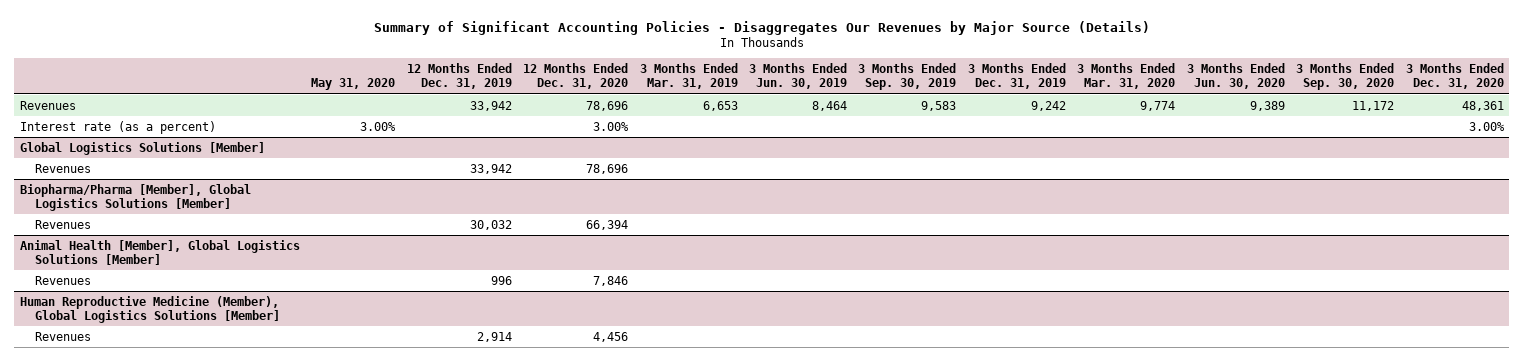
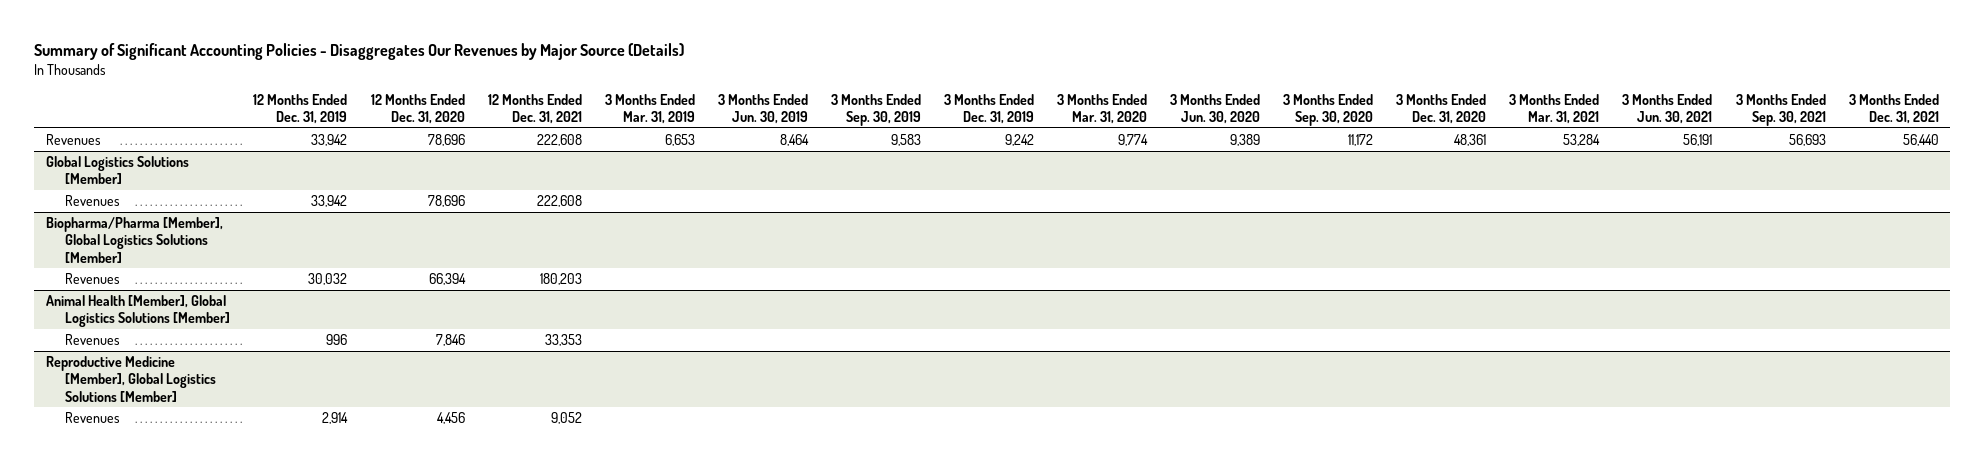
[311,78,396,91] May 31, 2020 -> none
none -> [487,93,582,124] 12 Months Ended Dec. 31, 2021
none -> [1509,93,1600,124] 3 Months Ended Mar. 31, 2021
none -> [1622,93,1713,124] 3 Months Ended Jun. 30, 2021
none -> [1735,93,1826,126] 3 Months Ended Sep. 30, 2021
none -> [1848,93,1939,124] 3 Months Ended Dec. 31, 2021
[19,120,216,134] Interest rate (as a percent) -> none
[19,295,281,323] Human Reproductive Medicine (Member), Global Logistics Solutions [Member] -> [45,356,217,402] Reproductive Medicine [Member], Global Logistics Solutions [Member]

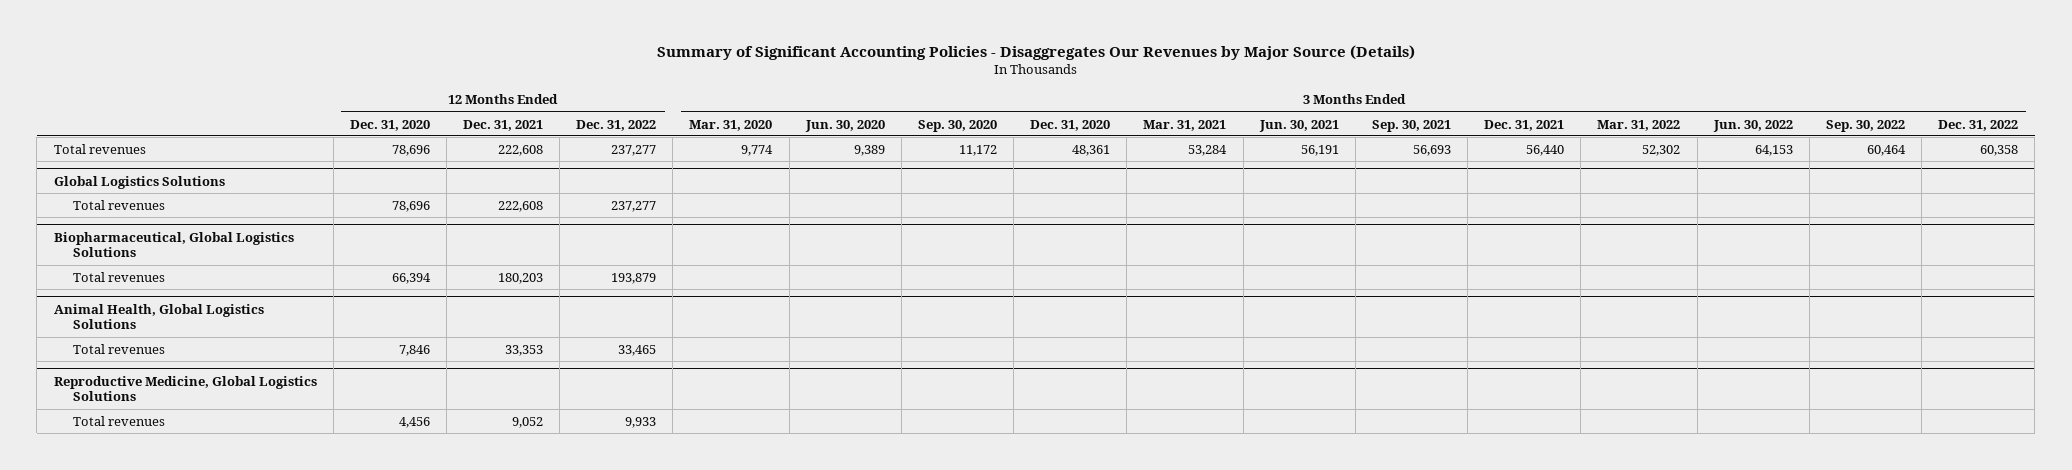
[253,93,348,124] 12 Months Ended Dec. 31, 2019 -> none
[604,93,695,124] 3 Months Ended Mar. 31, 2019 -> none
[717,93,808,124] 3 Months Ended Jun. 30, 2019 -> none
[830,93,921,126] 3 Months Ended Sep. 30, 2019 -> none
[943,93,1034,124] 3 Months Ended Dec. 31, 2019 -> none
none -> [576,119,657,131] Dec. 31, 2022
none -> [1597,119,1681,131] Mar. 31, 2022
none -> [1712,119,1793,132] Jun. 30, 2022
none -> [1825,119,1905,132] Sep. 30, 2022
none -> [1938,119,2019,131] Dec. 31, 2022
[45,217,223,263] Biopharma/Pharma [Member], Global Logistics Solutions [Member] -> none
[45,134,101,146] Revenues -> [53,143,146,154] Total revenues
[45,156,189,185] Global Logistics Solutions [Member] -> [53,175,225,189] Global Logistics Solutions
[65,195,121,207] Revenues -> [72,199,165,210] Total revenues
none -> [53,231,294,258] Biopharmaceutical, Global Logistics Solutions
[65,273,121,285] Revenues -> [72,271,165,282] Total revenues
[45,295,231,328] Animal Health [Member], Global Logistics Solutions [Member] -> [53,303,264,330] Animal Health, Global Logistics Solutions
[65,334,121,346] Revenues -> [72,343,165,354] Total revenues
[45,356,217,402] Reproductive Medicine [Member], Global Logistics Solutions [Member] -> [53,375,317,402] Reproductive Medicine, Global Logistics Solutions
[65,412,121,424] Revenues -> [72,415,165,426] Total revenues

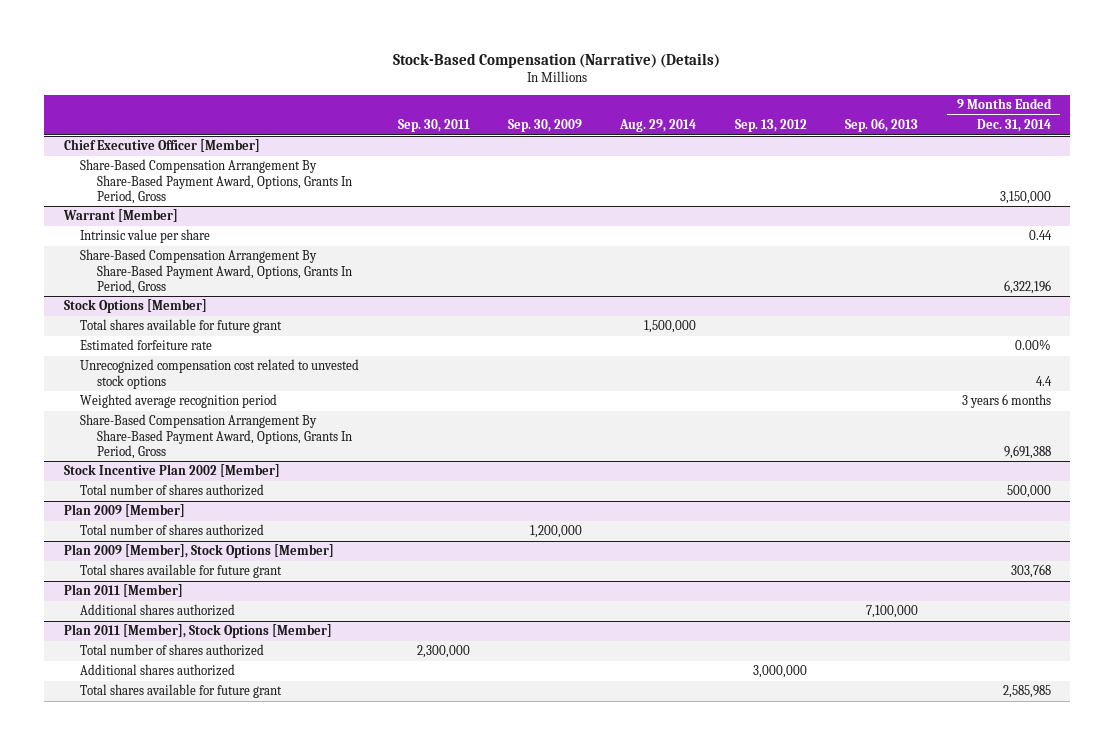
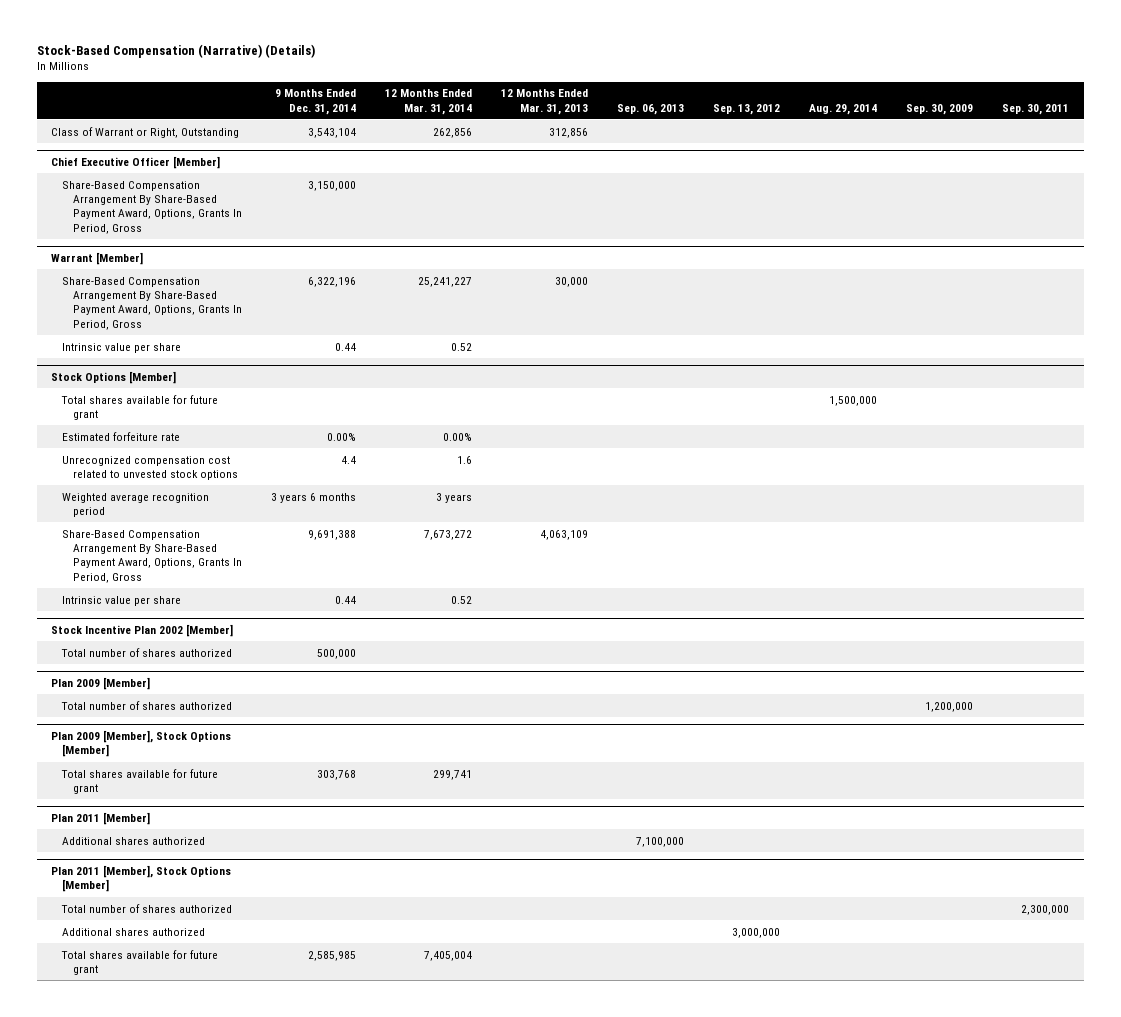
none -> [385,89,473,115] 12 Months Ended Mar. 31, 2014
none -> [501,89,589,115] 12 Months Ended Mar. 31, 2013
none -> [51,126,240,138] Class of Warrant or Right, Outstanding
[80,229,211,244] Intrinsic value per share -> [62,342,182,353] Intrinsic value per share
none -> [62,595,182,606] Intrinsic value per share

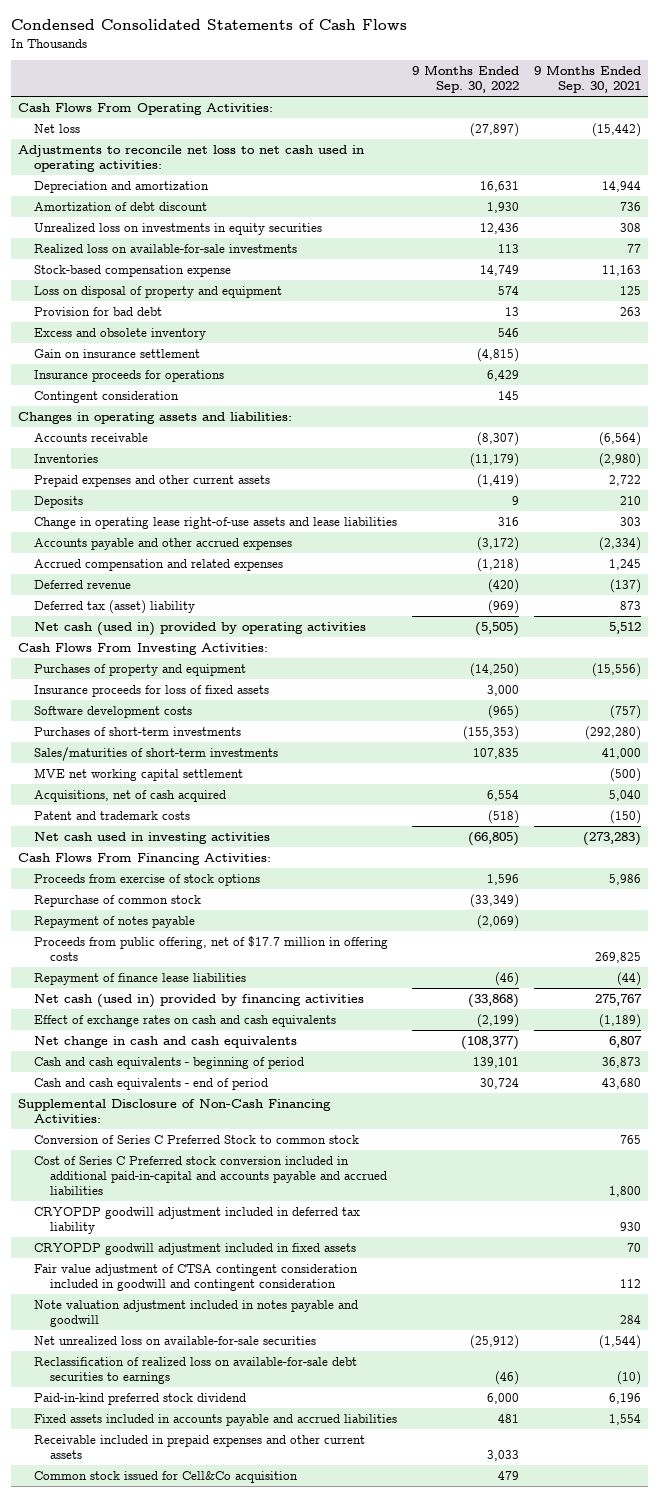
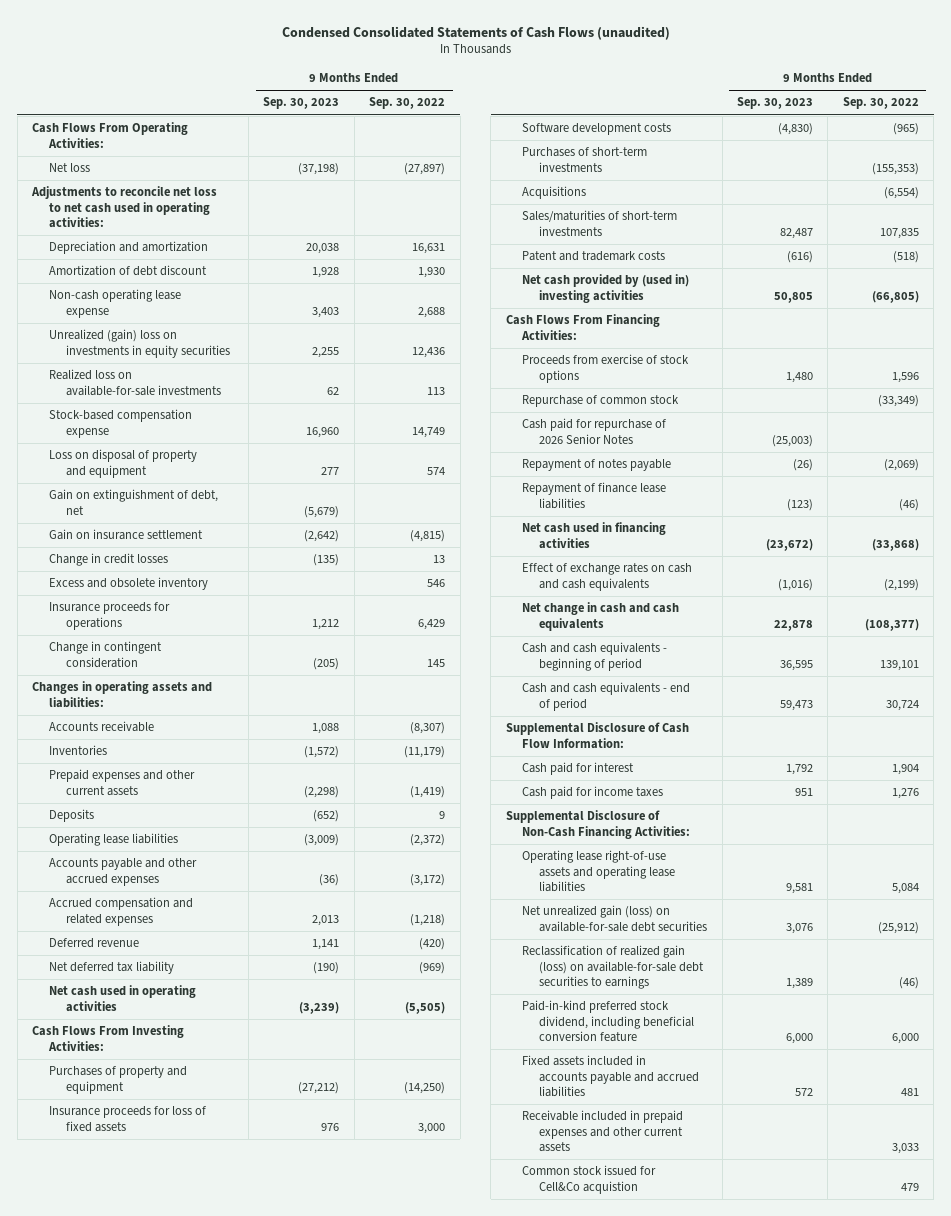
[10,19,407,31] Condensed Consolidated Statements of Cash Flows -> [281,25,670,40] Condensed Consolidated Statements of Cash Flows (unaudited)
[533,64,641,94] 9 Months Ended Sep. 30, 2021 -> none
none -> [263,97,340,110] Sep. 30, 2023
none -> [49,289,182,318] Non-cash operating lease expense
[34,222,323,235] Unrealized loss on investments in equity securities -> [49,329,230,358] Unrealized (gain) loss on investments in equity securities
[34,306,163,316] Provision for bad debt -> none
none -> [49,489,219,515] Gain on extinguishment of debt, net
none -> [49,553,169,567] Change in credit losses
[34,327,207,340] Excess and obsolete inventory -> [49,577,209,591] Excess and obsolete inventory
[34,390,180,403] Contingent consideration -> [49,641,163,668] Change in contingent consideration
[34,516,398,529] Change in operating lease right-of-use assets and lease liabilities -> none
none -> [49,833,179,847] Operating lease liabilities
[34,599,196,614] Deferred tax (asset) liability -> [49,961,175,975] Net deferred tax liability
[34,621,367,636] Net cash (used in) provided by operating activities -> [49,985,197,1012] Net cash used in operating activities
none -> [522,186,587,200] Acquisitions
[34,767,244,781] MVE net working capital settlement -> none
[34,789,227,802] Acquisitions, net of cash acquired -> none
[34,831,271,844] Net cash used in investing activities -> [522,274,690,303] Net cash provided by (used in) investing activities
none -> [522,418,667,444] Cash paid for repurchase of 2026 Senior Notes
[34,935,389,962] Proceeds from public offering, net of $17.7 million in offering costs -> none
[34,993,365,1008] Net cash (used in) provided by financing activities -> [522,522,667,549] Net cash used in financing activities
none -> [505,722,689,749] Supplemental Disclosure of Cash Flow Information:
none -> [522,762,635,776] Cash paid for interest
none -> [522,786,664,800] Cash paid for income taxes
[34,1134,360,1144] Conversion of Series C Preferred Stock to common stock -> none
[34,1155,388,1196] Cost of Series C Preferred stock conversion included in additional paid-in-capital and accounts payable and accrued liabilities -> none
[34,1206,361,1235] CRYOPDP goodwill adjustment included in deferred tax liability -> none
[34,1242,357,1255] CRYOPDP goodwill adjustment included in fixed assets -> none
[34,1263,359,1292] Fair value adjustment of CTSA contingent consideration included in goodwill and contingent consideration -> none
[34,1299,359,1328] Note valuation adjustment included in notes payable and goodwill -> none
none -> [522,850,676,892] Operating lease right-of-use assets and operating lease liabilities
[34,1335,317,1345] Net unrealized loss on available-for-sale securities -> [522,905,708,932] Net unrealized gain (loss) on available-for-sale debt securities
[34,1356,358,1385] Reclassification of realized loss on available-for-sale debt securities to earnings -> [522,945,705,989] Reclassification of realized gain (loss) on available-for-sale debt securities to earnings
[34,1392,247,1405] Paid-in-kind preferred stock dividend -> [522,1000,695,1042] Paid-in-kind preferred stock dividend, including beneficial conversion feature
[34,1470,299,1483] Common stock issued for Cell&Co acquisition -> [522,1165,657,1194] Common stock issued for Cell&Co acquistion

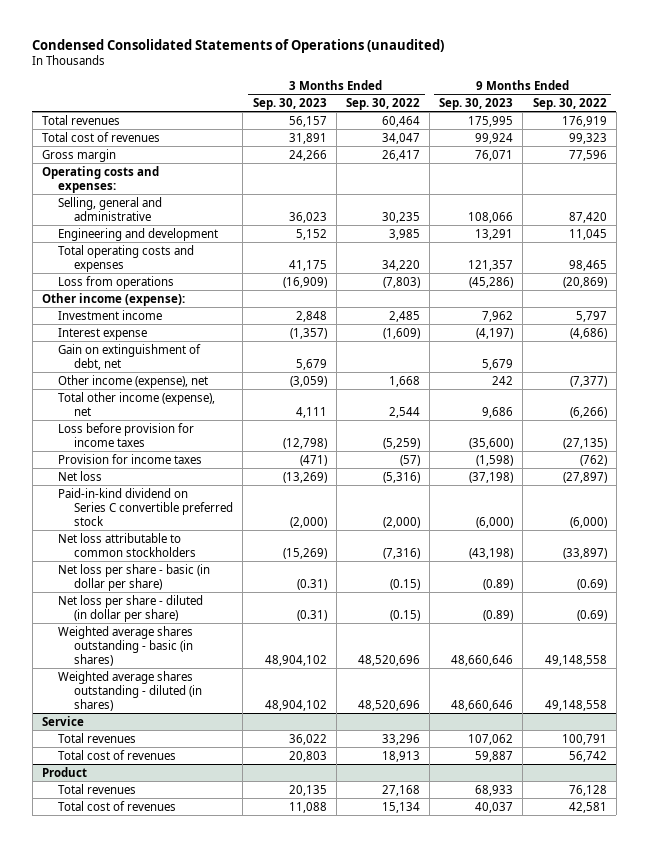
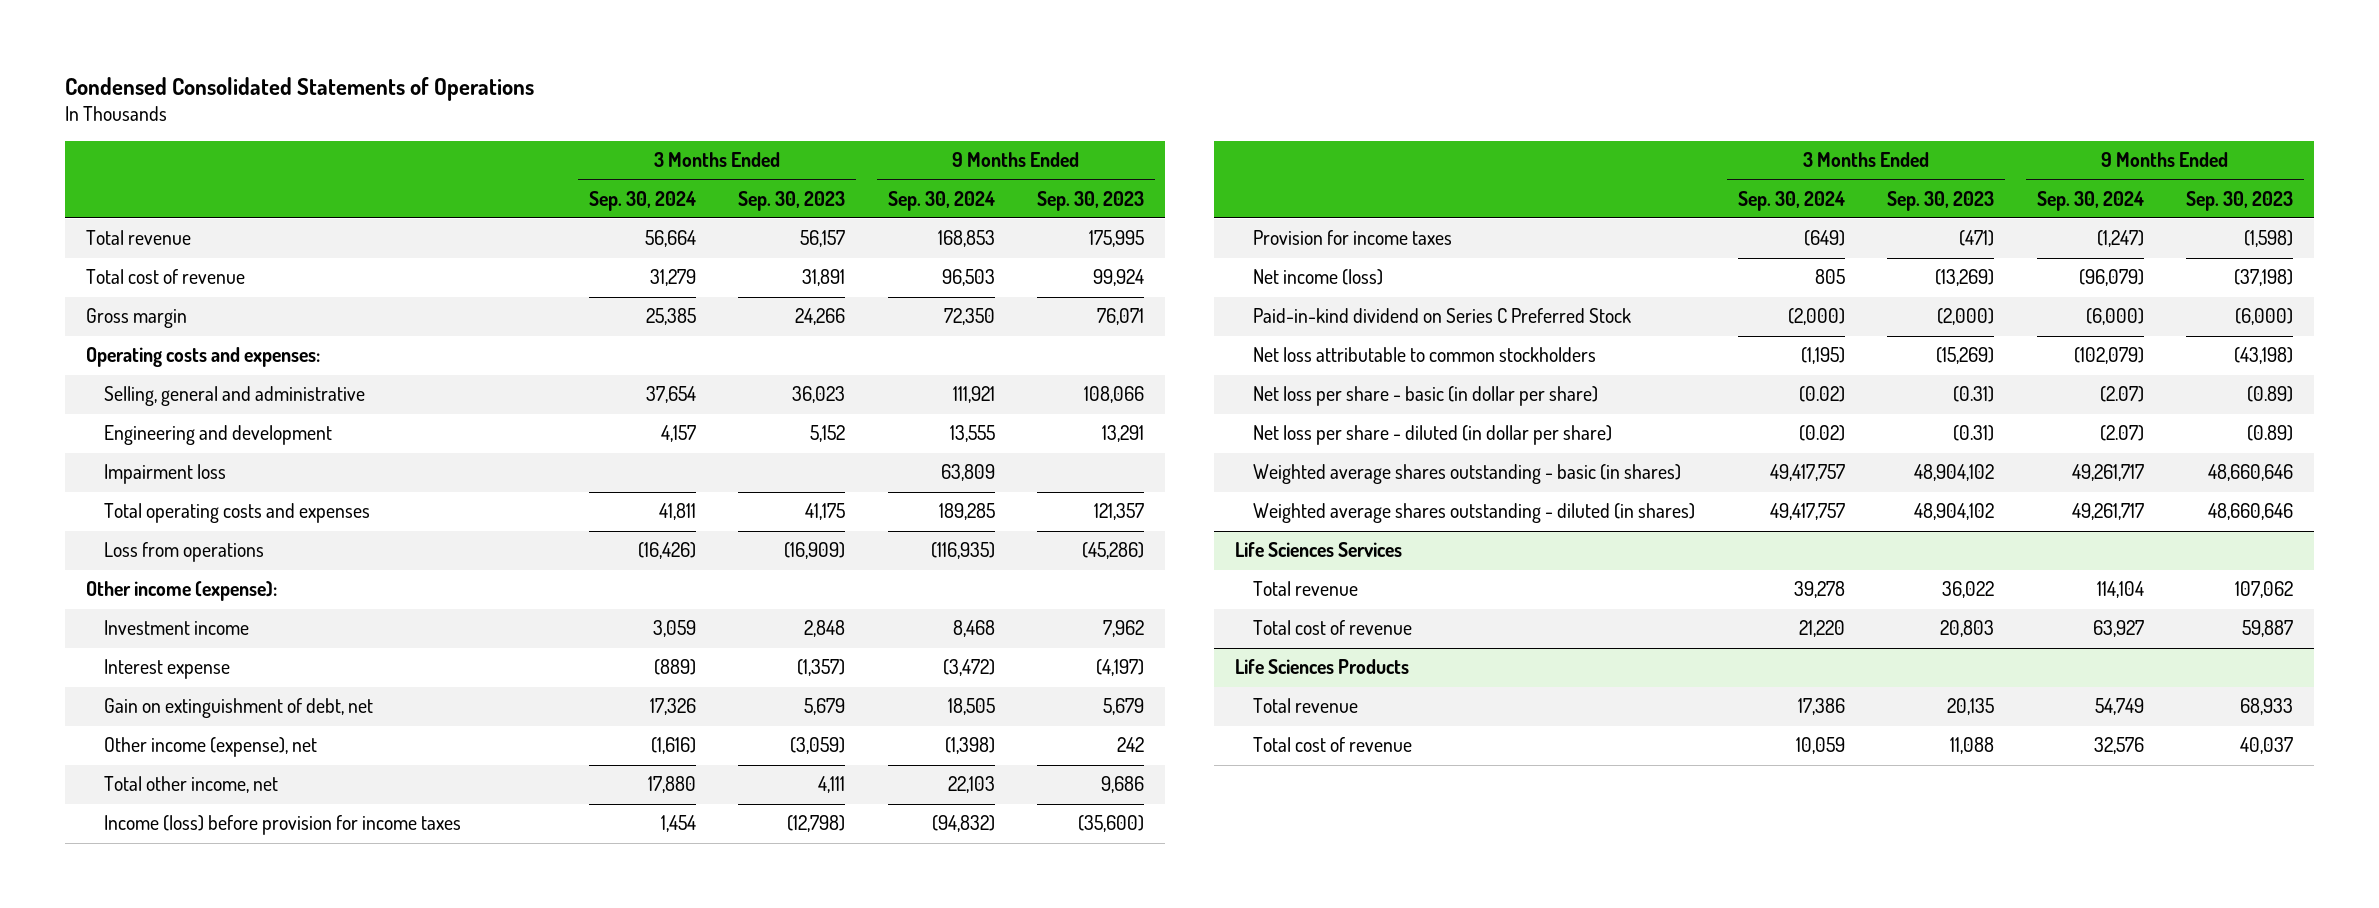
[32,38,445,53] Condensed Consolidated Statements of Operations (unaudited) -> [64,76,534,101] Condensed Consolidated Statements of Operations
[345,97,420,110] Sep. 30, 2022 -> none
[532,97,607,110] Sep. 30, 2022 -> none
none -> [588,190,696,211] Sep. 30, 2024
none -> [887,190,995,211] Sep. 30, 2024
[41,114,120,125] Total revenues -> [86,230,192,246] Total revenue
[41,131,160,142] Total cost of revenues -> [86,269,246,285] Total cost of revenue
none -> [104,464,227,485] Impairment loss
[58,391,216,416] Total other income (expense), net -> [104,776,279,794] Total other income, net
[58,422,195,447] Loss before provision for income taxes -> [104,815,462,836] Income (loss) before provision for income taxes
[58,470,103,481] Net loss -> [1253,269,1384,286] Net income (loss)
[58,487,234,526] Paid-in-kind dividend on Series C convertible preferred stock -> [1253,308,1632,324] Paid-in-kind dividend on Series C Preferred Stock
[41,715,84,726] Service -> [1235,542,1403,558] Life Sciences Services
[58,732,137,743] Total revenues -> [1253,581,1359,597] Total revenue
[58,749,177,760] Total cost of revenues -> [1253,620,1413,636] Total cost of revenue
[41,766,87,777] Product -> [1235,659,1410,675] Life Sciences Products
[58,783,137,794] Total revenues -> [1253,698,1359,714] Total revenue
[58,800,177,811] Total cost of revenues -> [1253,737,1413,753] Total cost of revenue

